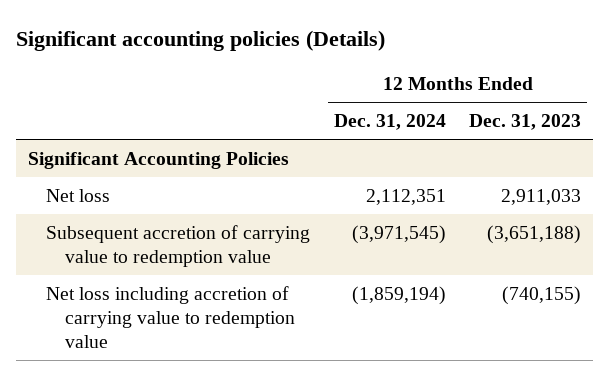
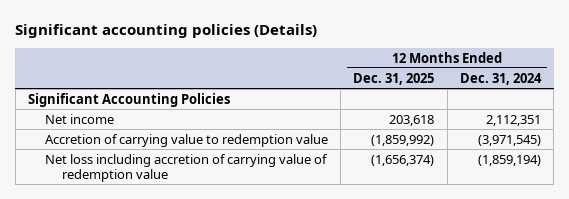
[469,114,582,131] Dec. 31, 2023 -> none
none -> [353,72,435,85] Dec. 31, 2025
[46,188,111,202] Net loss -> [44,113,114,124] Net income
[46,224,311,267] Subsequent accretion of carrying value to redemption value -> [44,133,328,147] Accretion of carrying value to redemption value
[46,285,295,348] Net loss including accretion of carrying value to redemption value -> [44,153,328,182] Net loss including accretion of carrying value of redemption value

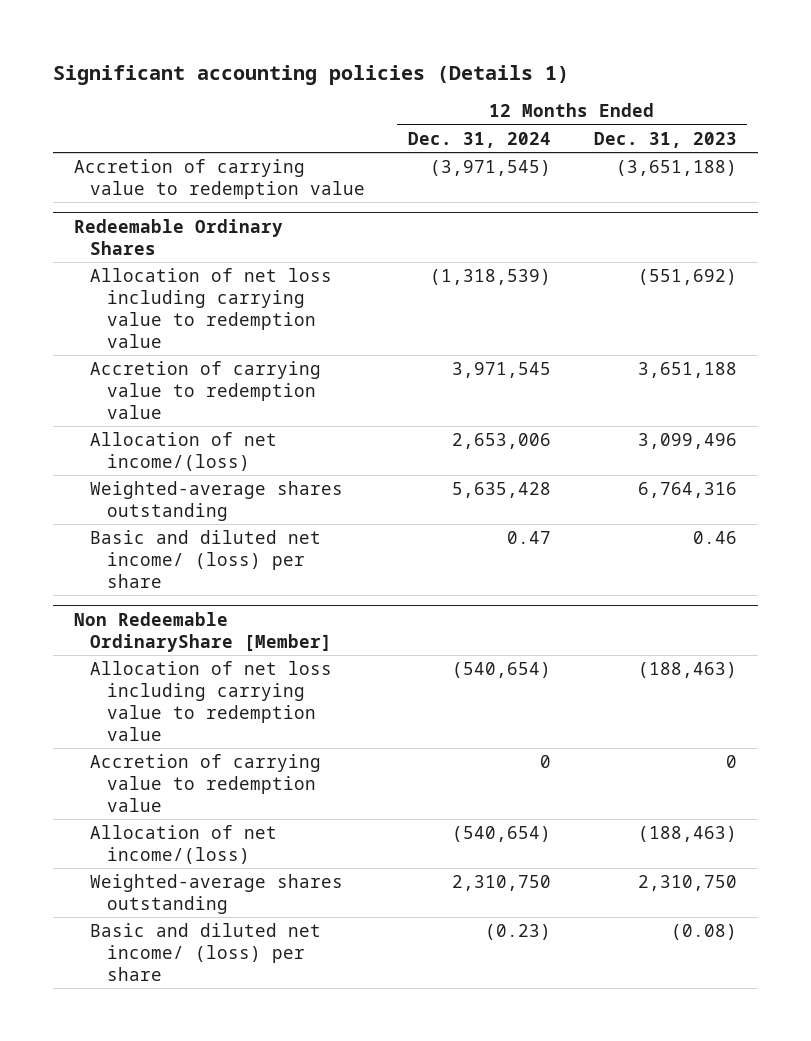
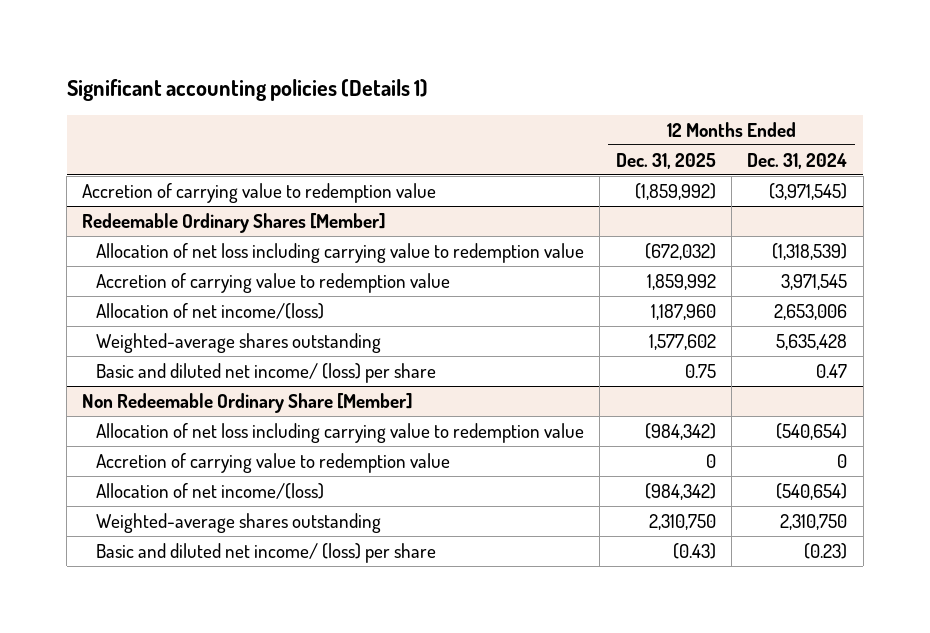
[593,131,737,148] Dec. 31, 2023 -> none
none -> [615,152,716,169] Dec. 31, 2025
[74,218,284,255] Redeemable Ordinary Shares -> [82,212,387,233] Redeemable Ordinary Shares [Member]
[74,611,333,652] Non Redeemable OrdinaryShare [Member] -> [82,392,414,413] Non Redeemable Ordinary Share [Member]

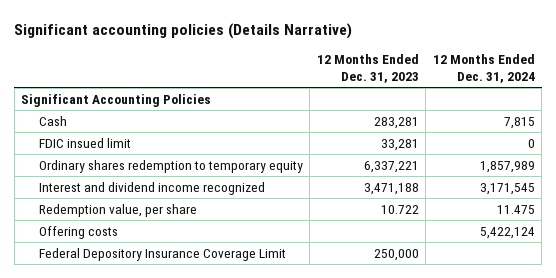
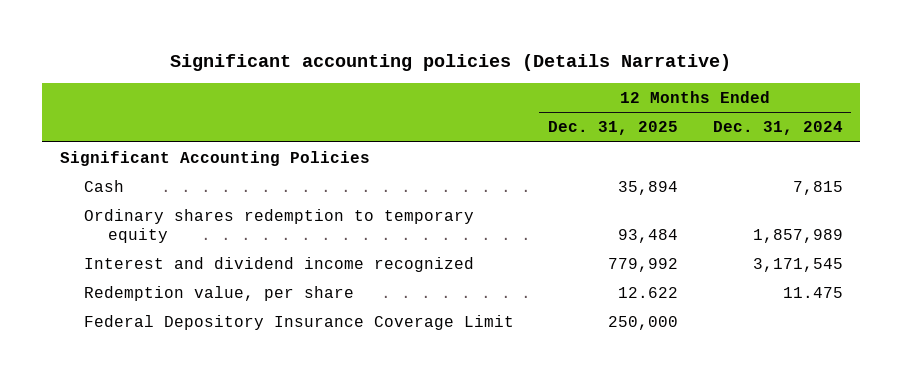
[316,54,419,83] 12 Months Ended Dec. 31, 2023 -> none
none -> [548,121,679,136] Dec. 31, 2025
[38,137,131,148] FDIC insued limit -> none
[38,225,118,239] Offering costs -> none

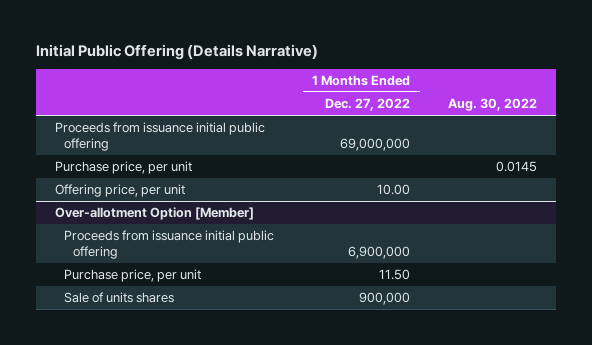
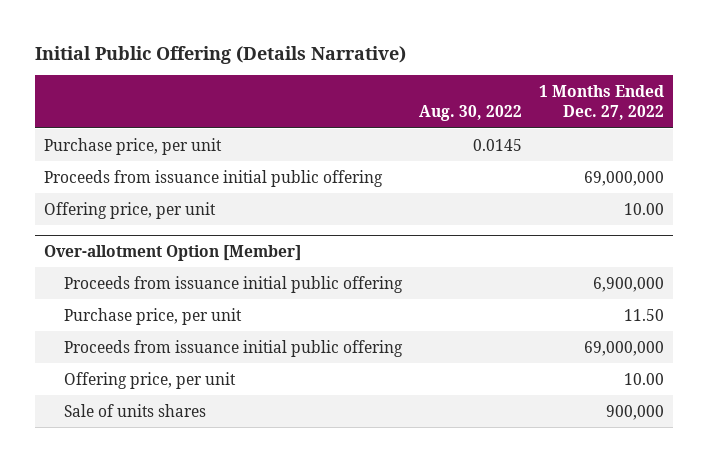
[54,122,265,151] Proceeds from issuance initial public offering -> [43,169,383,187] Proceeds from issuance initial public offering
none -> [64,339,404,357] Proceeds from issuance initial public offering
none -> [64,371,237,389] Offering price, per unit

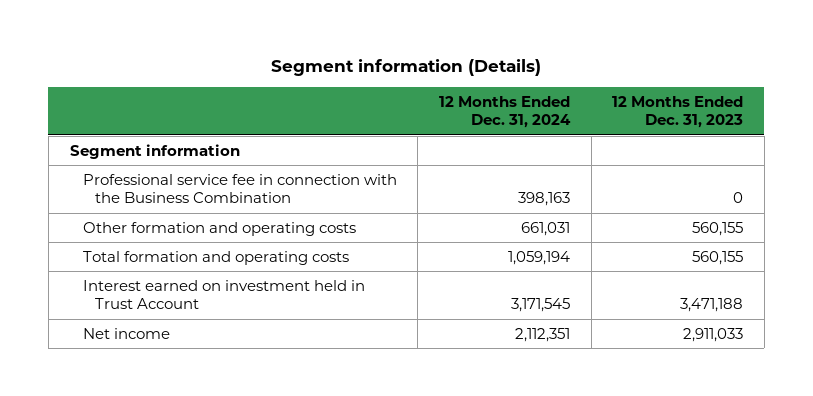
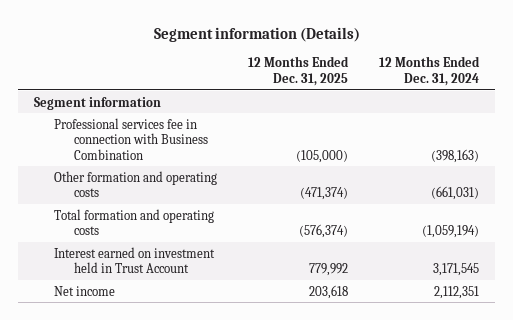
[612,95,744,129] 12 Months Ended Dec. 31, 2023 -> none
none -> [247,56,349,86] 12 Months Ended Dec. 31, 2025
[82,173,397,204] Professional service fee in connection with the Business Combination -> [53,117,208,160] Professional services fee in connection with Business Combination
[517,192,570,207] 398,163 -> [431,148,480,163] (398,163)
[520,221,570,236] 661,031 -> [431,186,480,201] (661,031)
[507,250,570,265] 1,059,194 -> [422,225,480,239] (1,059,194)

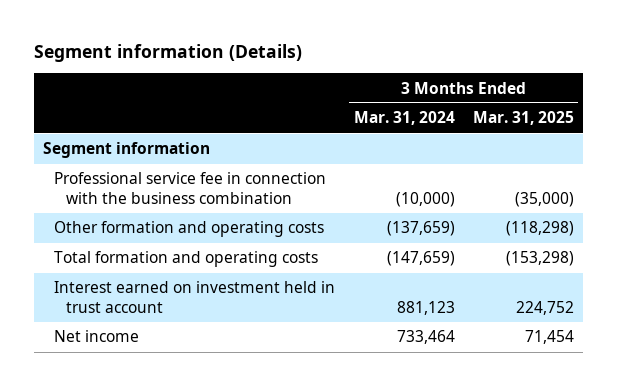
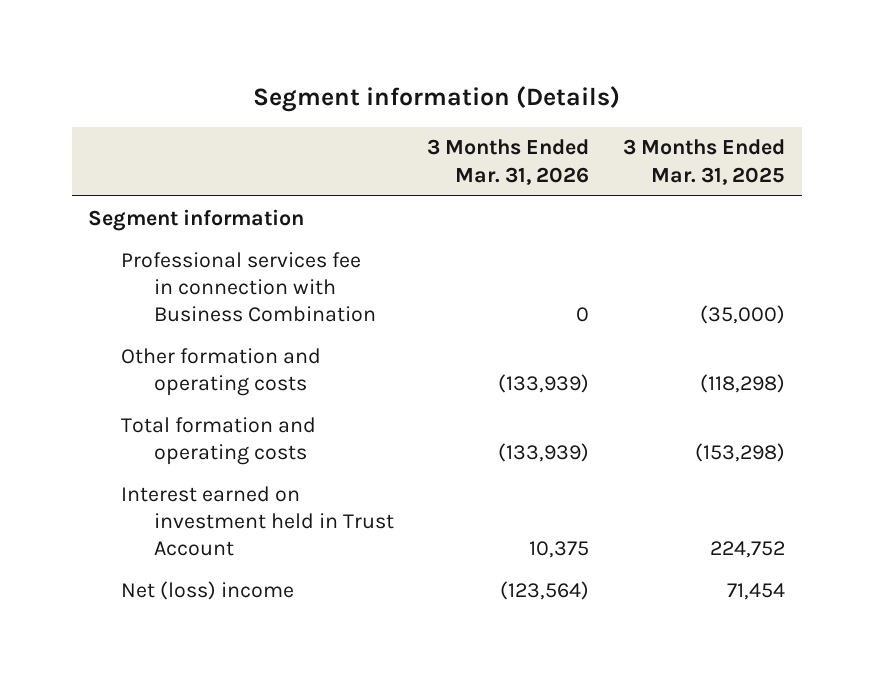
[353,111,455,126] Mar. 31, 2024 -> none
none -> [427,139,590,185] 3 Months Ended Mar. 31, 2026
[54,172,327,204] Professional service fee in connection with the business combination -> [121,251,376,323] Professional services fee in connection with Business Combination
[54,281,336,313] Interest earned on investment held in trust account -> [121,485,394,557] Interest earned on investment held in Trust Account
[54,330,140,343] Net income -> [121,580,295,600] Net (loss) income

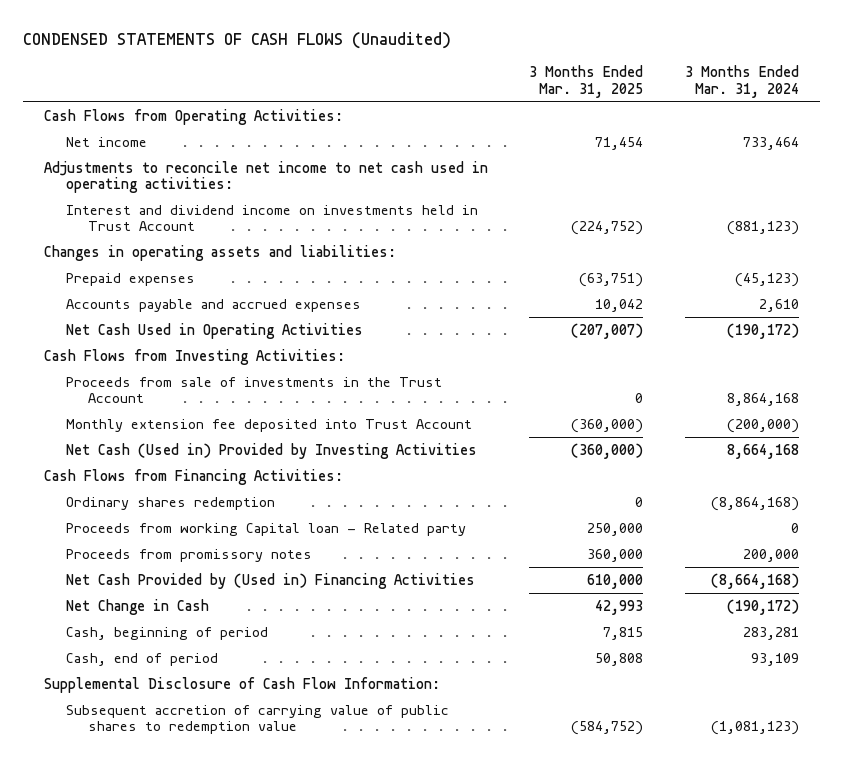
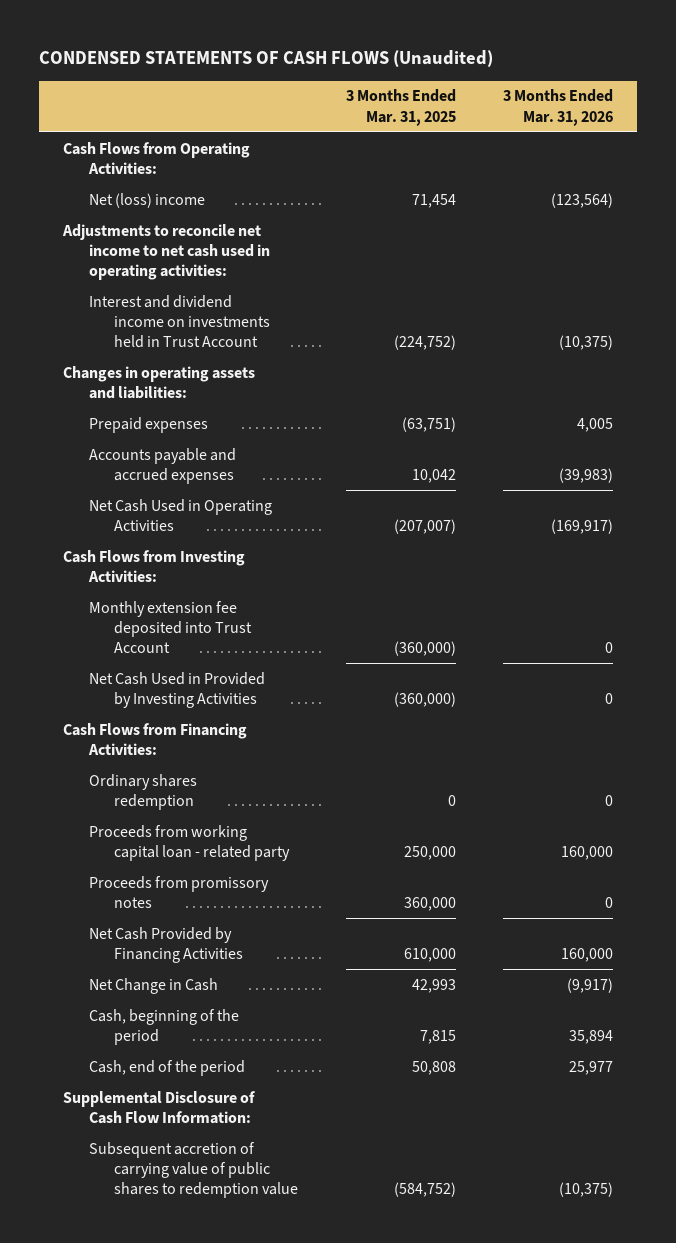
[685,65,800,98] 3 Months Ended Mar. 31, 2024 -> none
none -> [503,89,614,126] 3 Months Ended Mar. 31, 2026
[65,136,147,147] Net income -> [88,192,205,208] Net (loss) income
[65,376,442,404] Proceeds from sale of investments in the Trust Account -> none
[65,442,477,459] Net Cash (Used in) Provided by Investing Activities -> [88,671,265,709] Net Cash Used in Provided by Investing Activities
[65,522,466,536] Proceeds from working Capital loan - Related party -> [88,824,291,862] Proceeds from working capital loan - related party
[65,572,475,589] Net Cash Provided by (Used in) Financing Activities -> [88,926,244,964] Net Cash Provided by Financing Activities
[65,626,268,640] Cash, beginning of period -> [88,1008,239,1046] Cash, beginning of the period
[65,652,218,666] Cash, end of period -> [88,1059,245,1076] Cash, end of the period

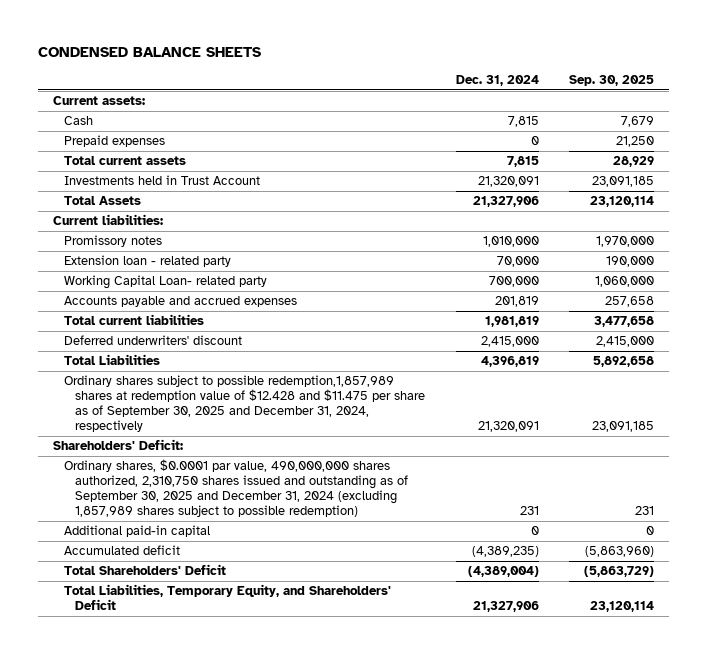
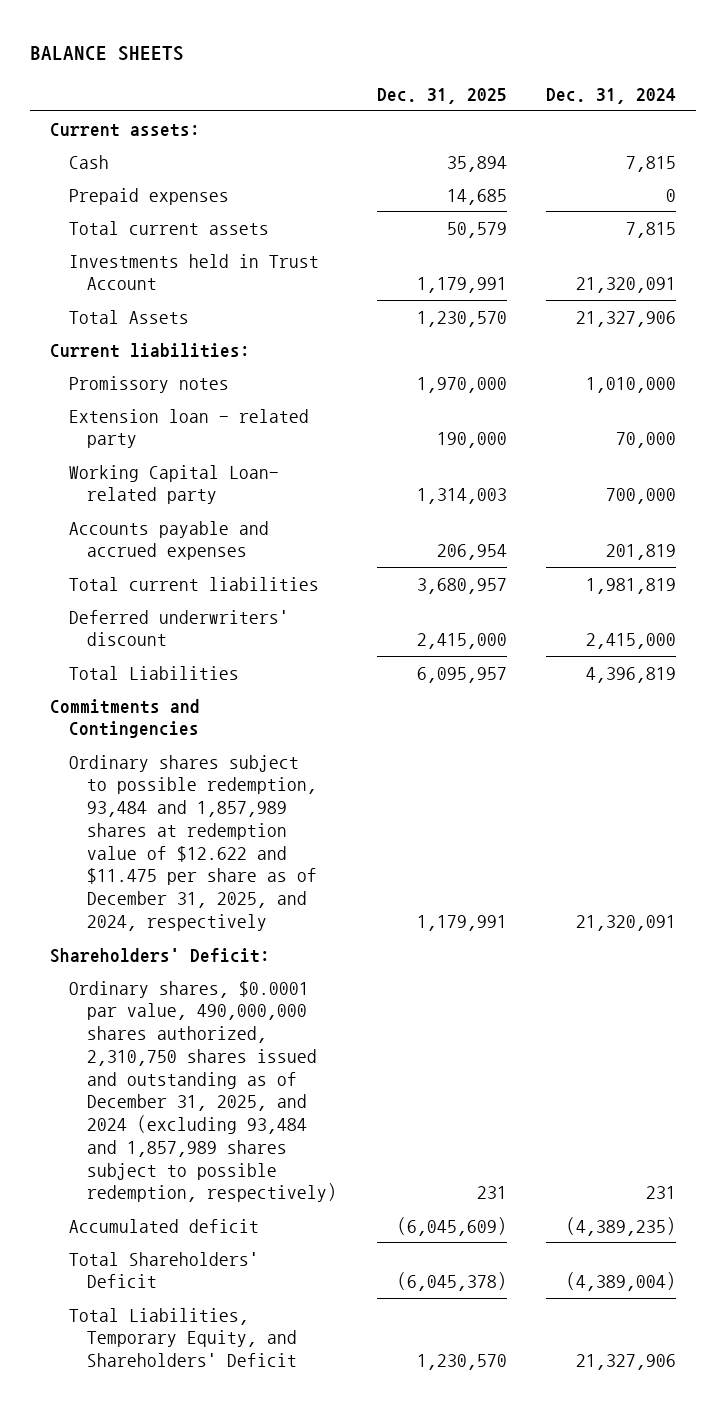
[37,47,261,58] CONDENSED BALANCE SHEETS -> [30,45,185,61] BALANCE SHEETS
[568,74,654,86] Sep. 30, 2025 -> none
none -> [376,87,507,104] Dec. 31, 2025
none -> [50,698,201,739] Commitments and Contingencies
[64,375,426,432] Ordinary shares subject to possible redemption,1,857,989 shares at redemption value of $12.428 and $11.475 per share as of September 30, 2025 and December 31, 2024, respectively -> [68,754,317,931] Ordinary shares subject to possible redemption, 93,484 and 1,857,989 shares at redemption value of $12.622 and $11.475 per share as of December 31, 2025, and 2024, respectively
[64,525,211,538] Additional paid-in capital -> none
[64,459,409,517] Ordinary shares, $0.0001 par value, 490,000,000 shares authorized, 2,310,750 shares issued and outstanding as of September 30, 2025 and December 31, 2024 (excluding 1,857,989 shares subject to possible redemption) -> [68,980,337,1203] Ordinary shares, $0.0001 par value, 490,000,000 shares authorized, 2,310,750 shares issued and outstanding as of December 31, 2025, and 2024 (excluding 93,484 and 1,857,989 shares subject to possible redemption, respectively)

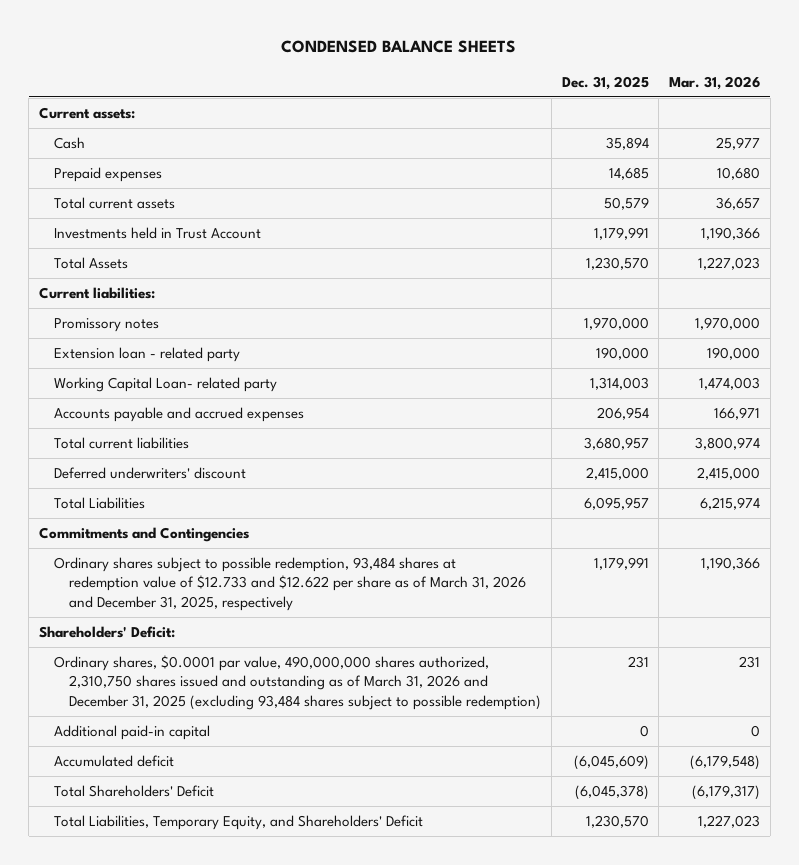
[30,45,185,61] BALANCE SHEETS -> [281,39,517,53] CONDENSED BALANCE SHEETS
[546,87,677,104] Dec. 31, 2024 -> none
none -> [669,75,761,90] Mar. 31, 2026
[68,754,317,931] Ordinary shares subject to possible redemption, 93,484 and 1,857,989 shares at redemption value of $12.622 and $11.475 per share as of December 31, 2025, and 2024, respectively -> [54,557,527,611] Ordinary shares subject to possible redemption, 93,484 shares at redemption value of $12.733 and $12.622 per share as of March 31, 2026 and December 31, 2025, respectively
[68,980,337,1203] Ordinary shares, $0.0001 par value, 490,000,000 shares authorized, 2,310,750 shares issued and outstanding as of December 31, 2025, and 2024 (excluding 93,484 and 1,857,989 shares subject to possible redemption, respectively) -> [54,655,542,710] Ordinary shares, $0.0001 par value, 490,000,000 shares authorized, 2,310,750 shares issued and outstanding as of March 31, 2026 and December 31, 2025 (excluding 93,484 shares subject to possible redemption)
none -> [54,725,211,741] Additional paid-in capital

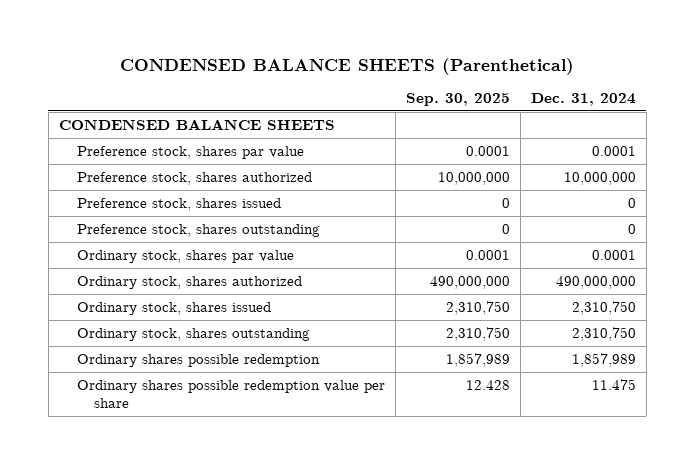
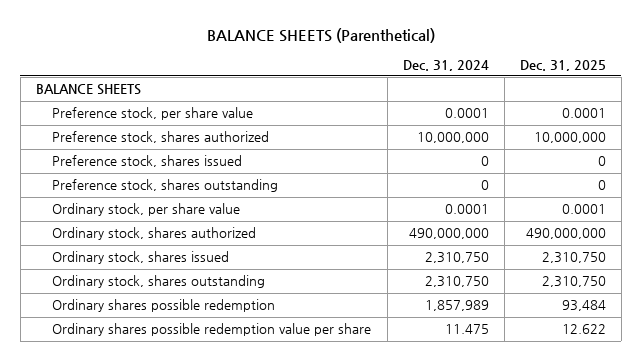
[120,57,575,75] CONDENSED BALANCE SHEETS (Parenthetical) -> [206,27,435,43] BALANCE SHEETS (Parenthetical)
[405,92,510,106] Sep. 30, 2025 -> none
none -> [519,59,606,71] Dec. 31, 2025
[58,118,335,130] CONDENSED BALANCE SHEETS -> [35,84,141,96] BALANCE SHEETS
[76,145,304,159] Preference stock, shares par value -> [52,107,254,121] Preference stock, per share value
[76,249,294,263] Ordinary stock, shares par value -> [52,203,241,217] Ordinary stock, per share value

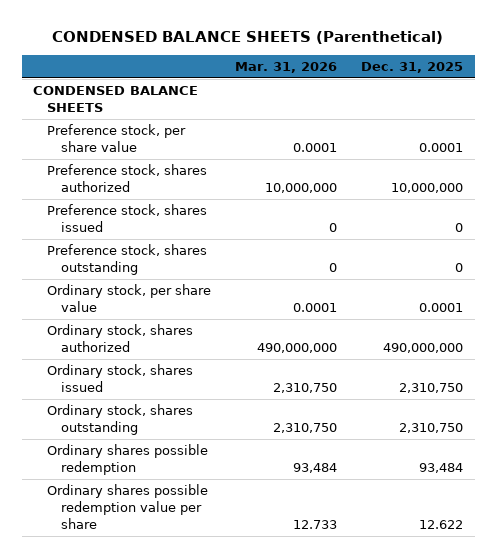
[206,27,435,43] BALANCE SHEETS (Parenthetical) -> [52,31,444,45] CONDENSED BALANCE SHEETS (Parenthetical)
[402,59,489,71] Dec. 31, 2024 -> none
none -> [235,62,338,74] Mar. 31, 2026
[35,84,141,96] BALANCE SHEETS -> [33,86,199,113] CONDENSED BALANCE SHEETS

